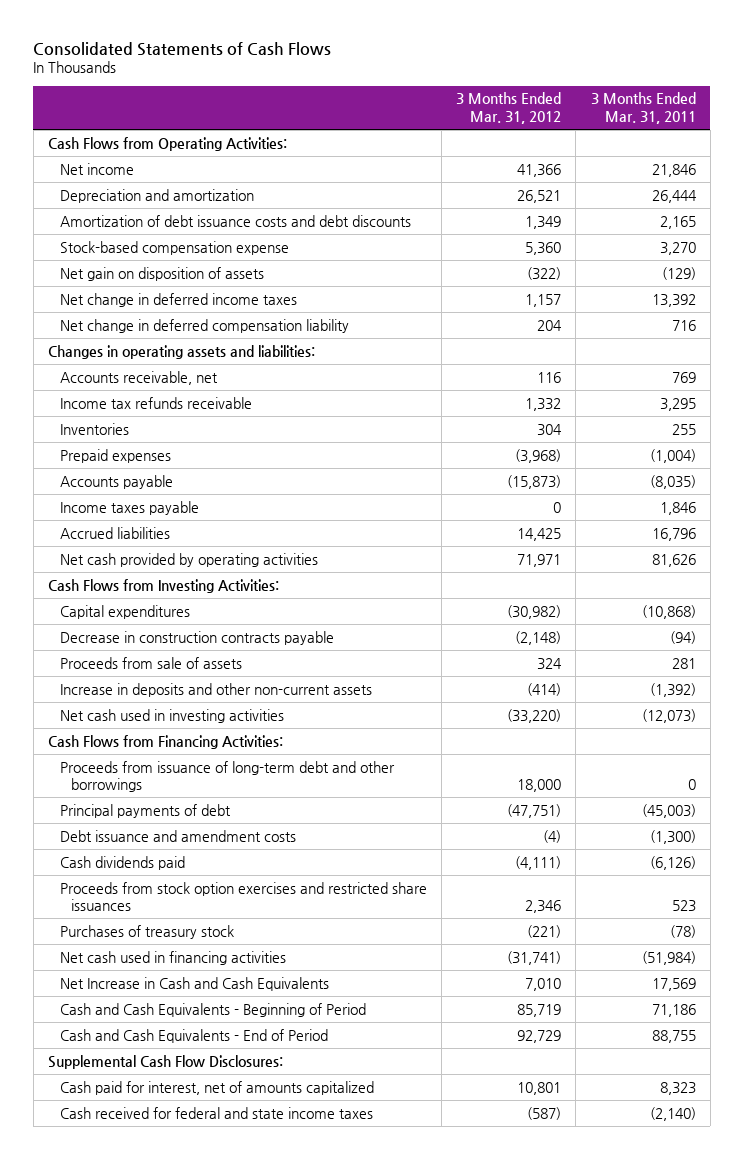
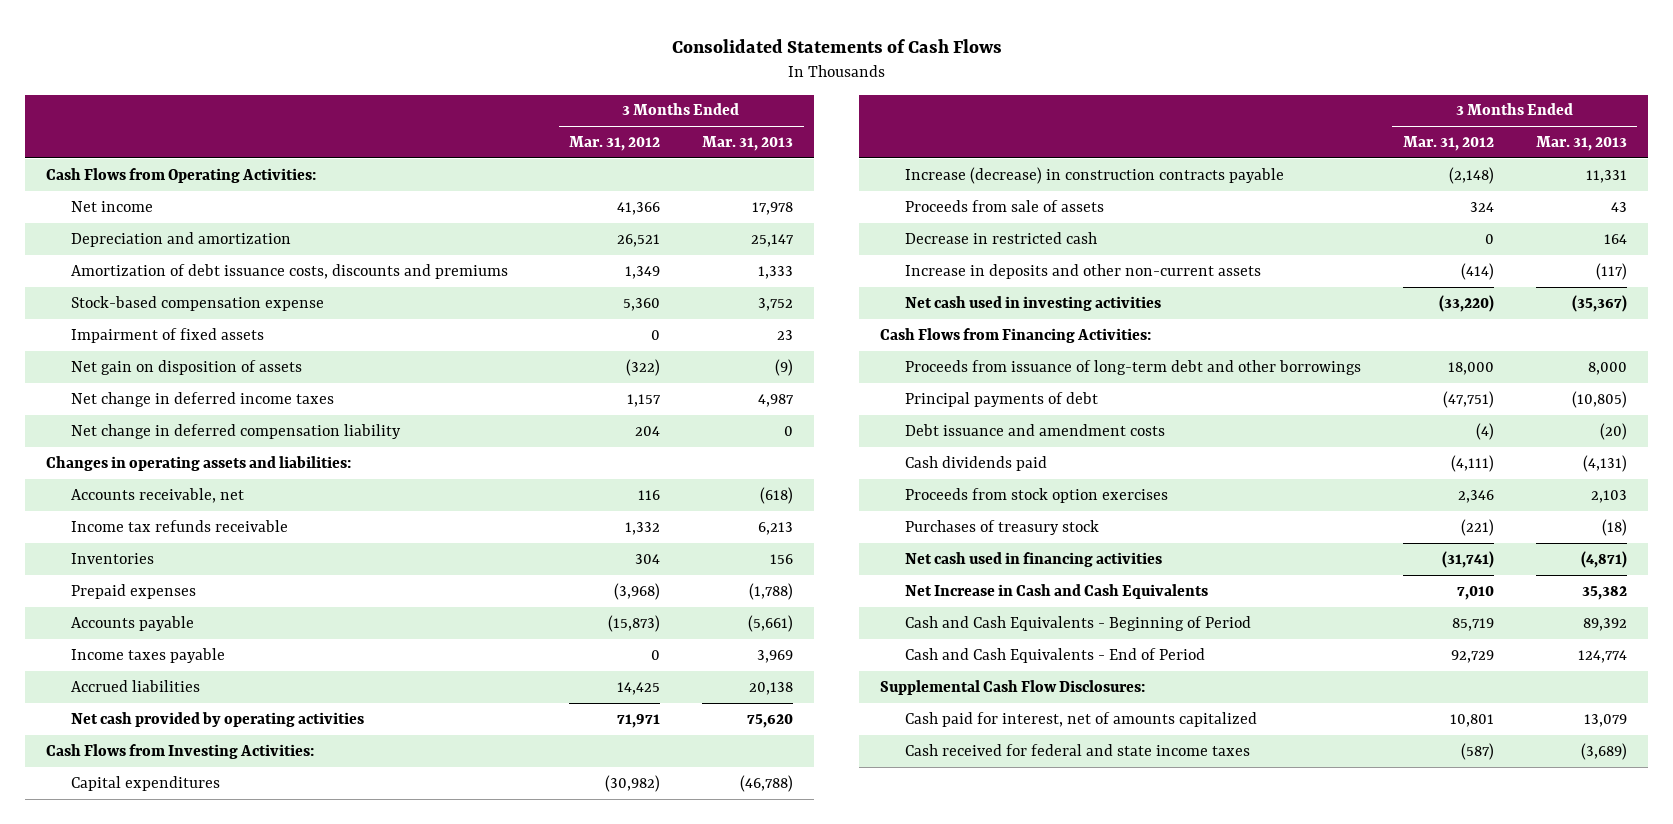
[590,92,696,124] 3 Months Ended Mar. 31, 2011 -> none
none -> [702,135,794,151] Mar. 31, 2013
[59,214,411,227] Amortization of debt issuance costs and debt discounts -> [71,263,509,279] Amortization of debt issuance costs, discounts and premiums
none -> [71,327,265,343] Impairment of fixed assets
[59,630,334,645] Decrease in construction contracts payable -> [904,166,1284,184] Increase (decrease) in construction contracts payable
none -> [904,231,1097,244] Decrease in restricted cash
[59,881,427,912] Proceeds from stock option exercises and restricted share issuances -> [904,487,1168,503] Proceeds from stock option exercises

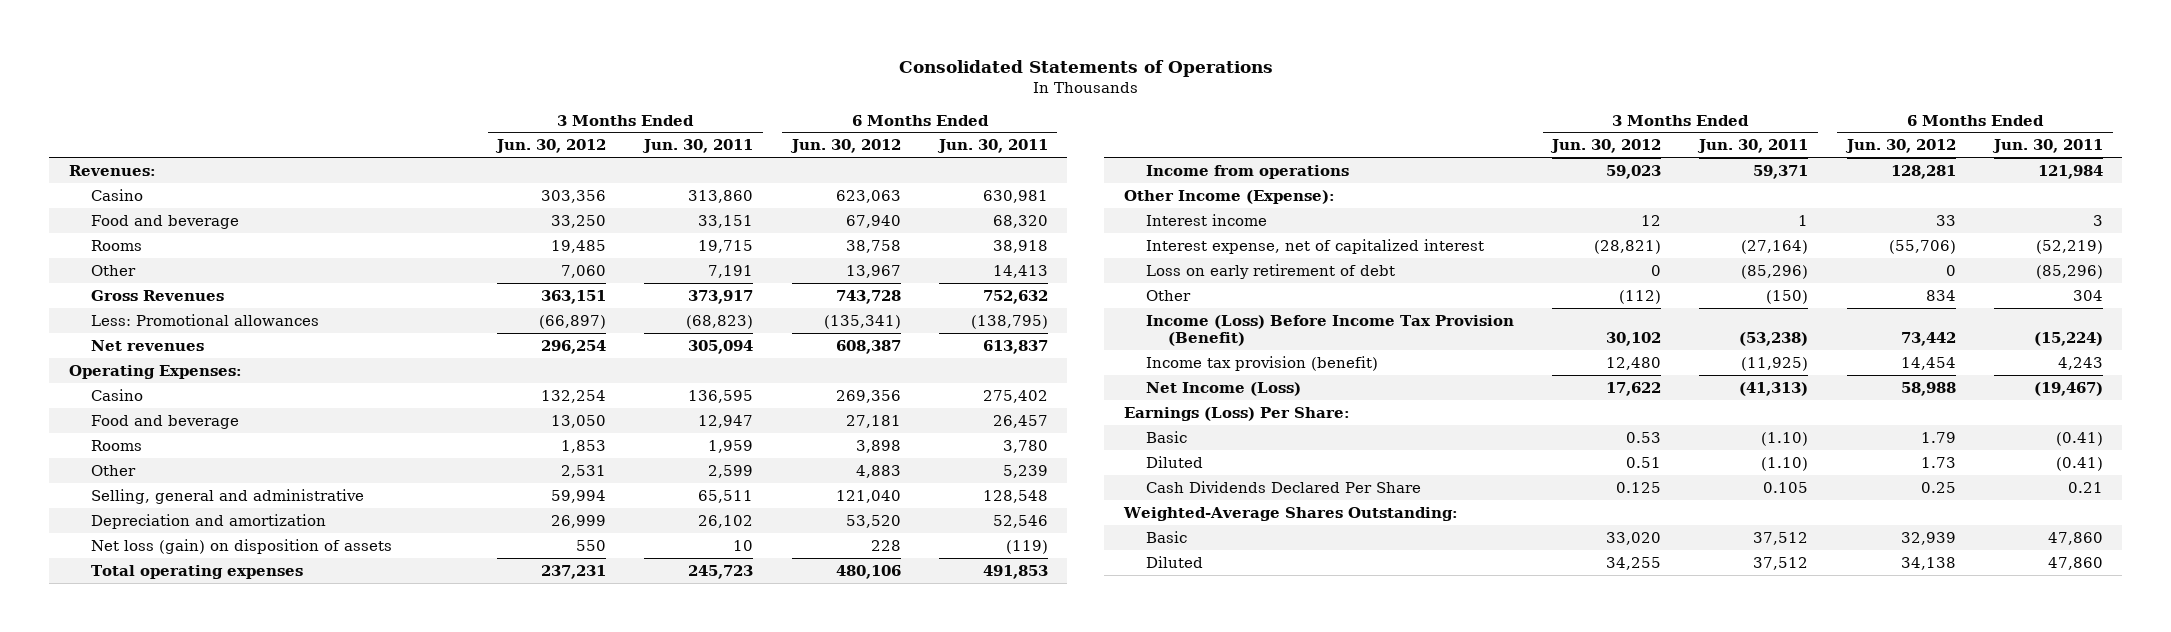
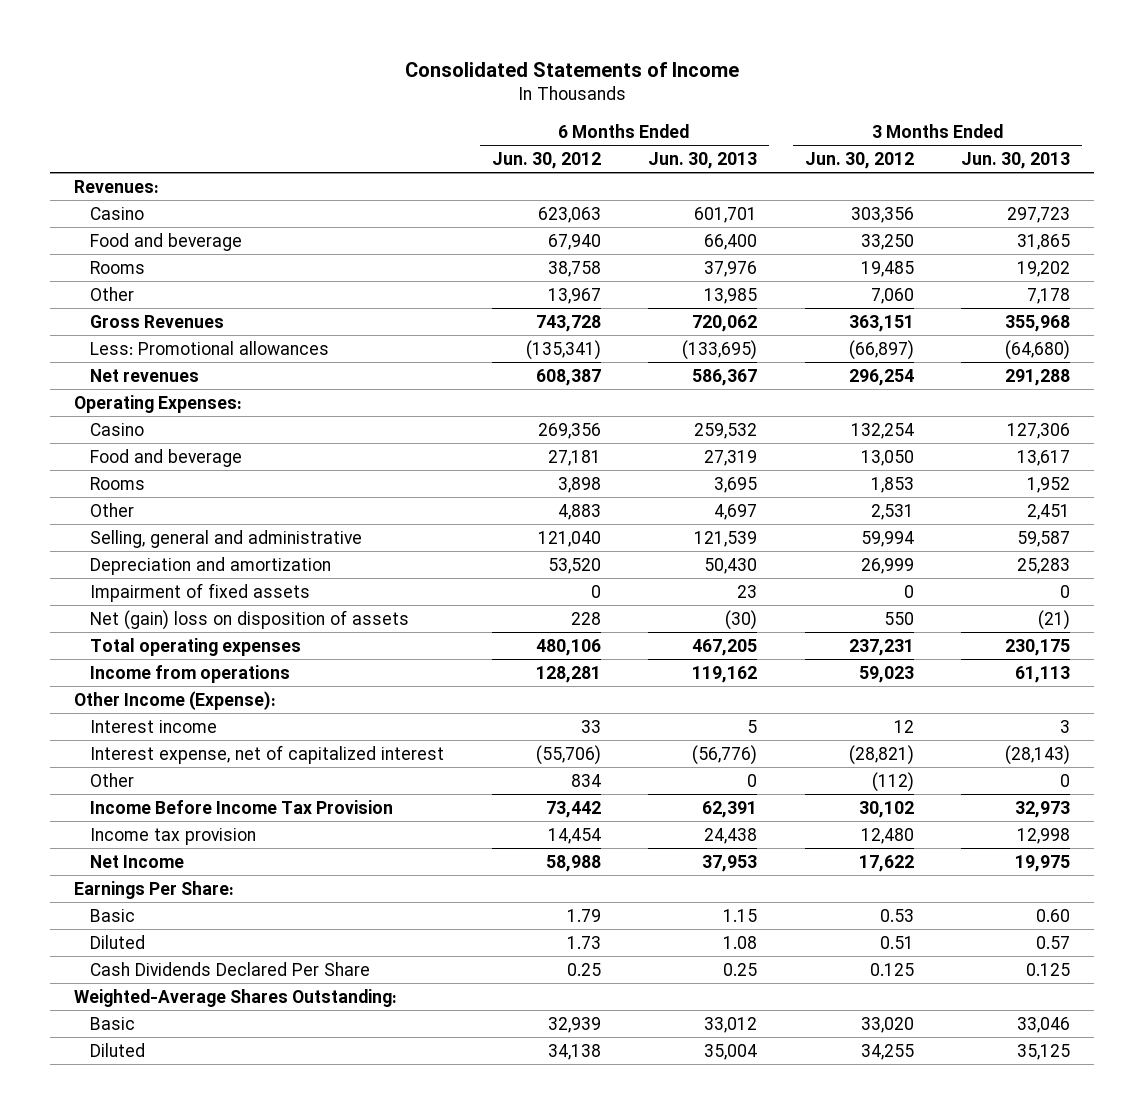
[898,59,1273,77] Consolidated Statements of Operations -> [405,61,740,77] Consolidated Statements of Income
[642,139,754,154] Jun. 30, 2011 -> none
[936,139,1048,154] Jun. 30, 2011 -> none
none -> [648,151,758,169] Jun. 30, 2013
none -> [961,151,1071,169] Jun. 30, 2013
none -> [89,582,310,602] Impairment of fixed assets
[90,538,392,554] Net loss (gain) on disposition of assets -> [89,609,409,630] Net (gain) loss on disposition of assets
[1145,263,1395,279] Loss on early retirement of debt -> none
[1145,314,1514,347] Income (Loss) Before Income Tax Provision (Benefit) -> [89,799,393,814] Income Before Income Tax Provision
[1145,355,1378,371] Income tax provision (benefit) -> [89,827,256,845] Income tax provision
[1145,381,1301,396] Net Income (Loss) -> [89,854,184,868] Net Income
[1123,406,1350,421] Earnings (Loss) Per Share: -> [73,880,234,899] Earnings Per Share:

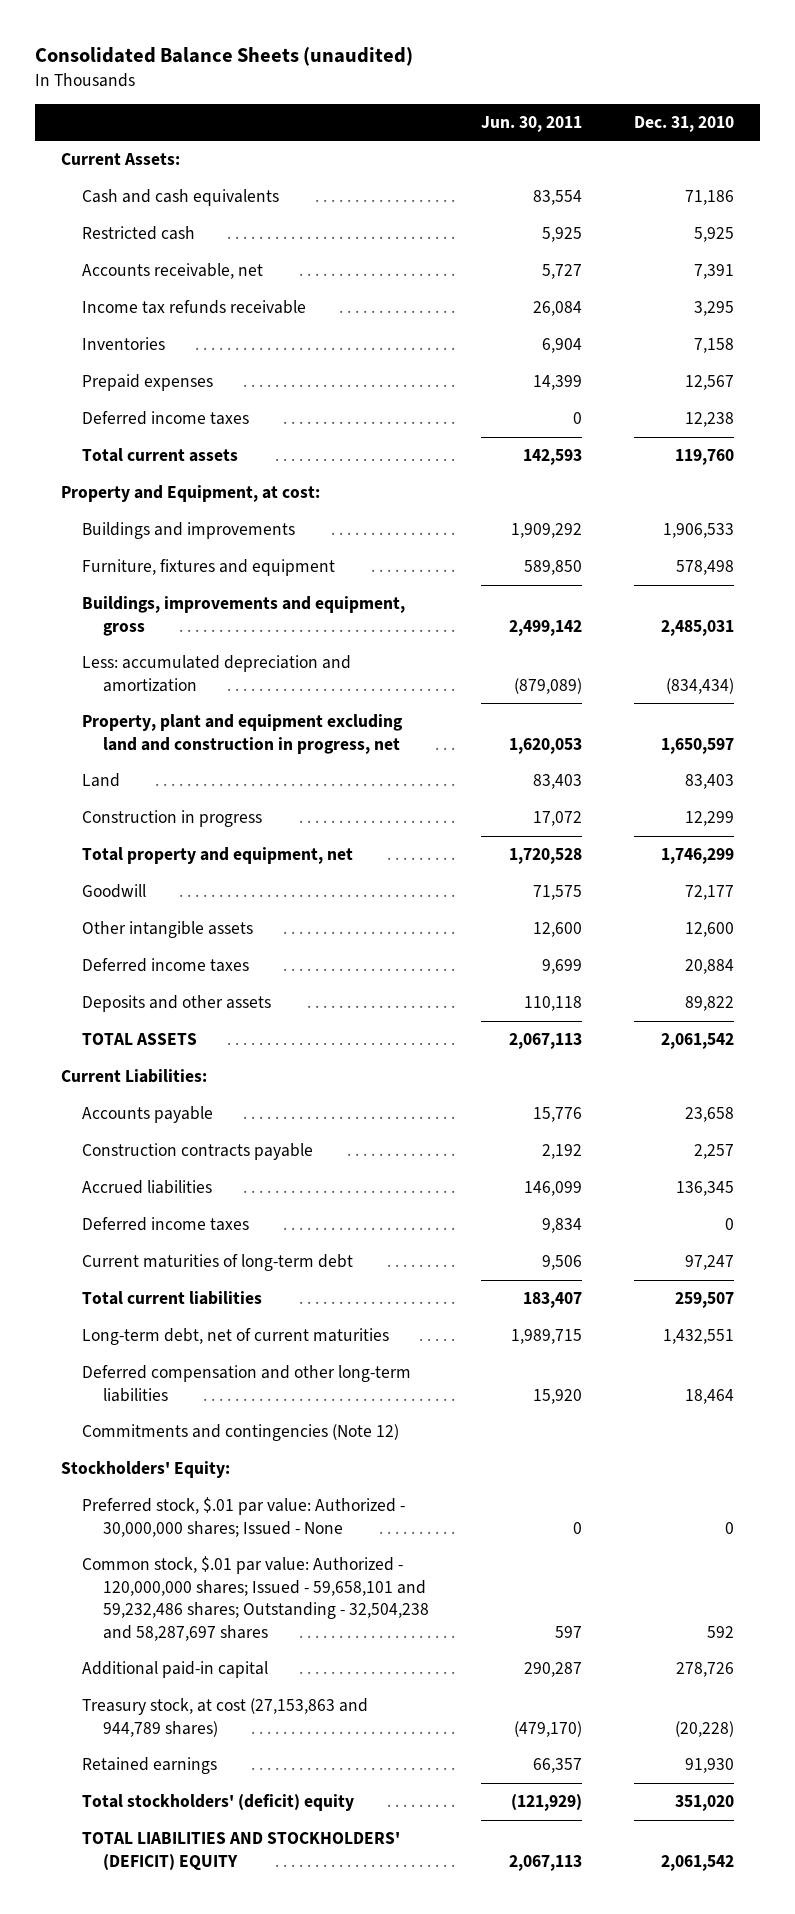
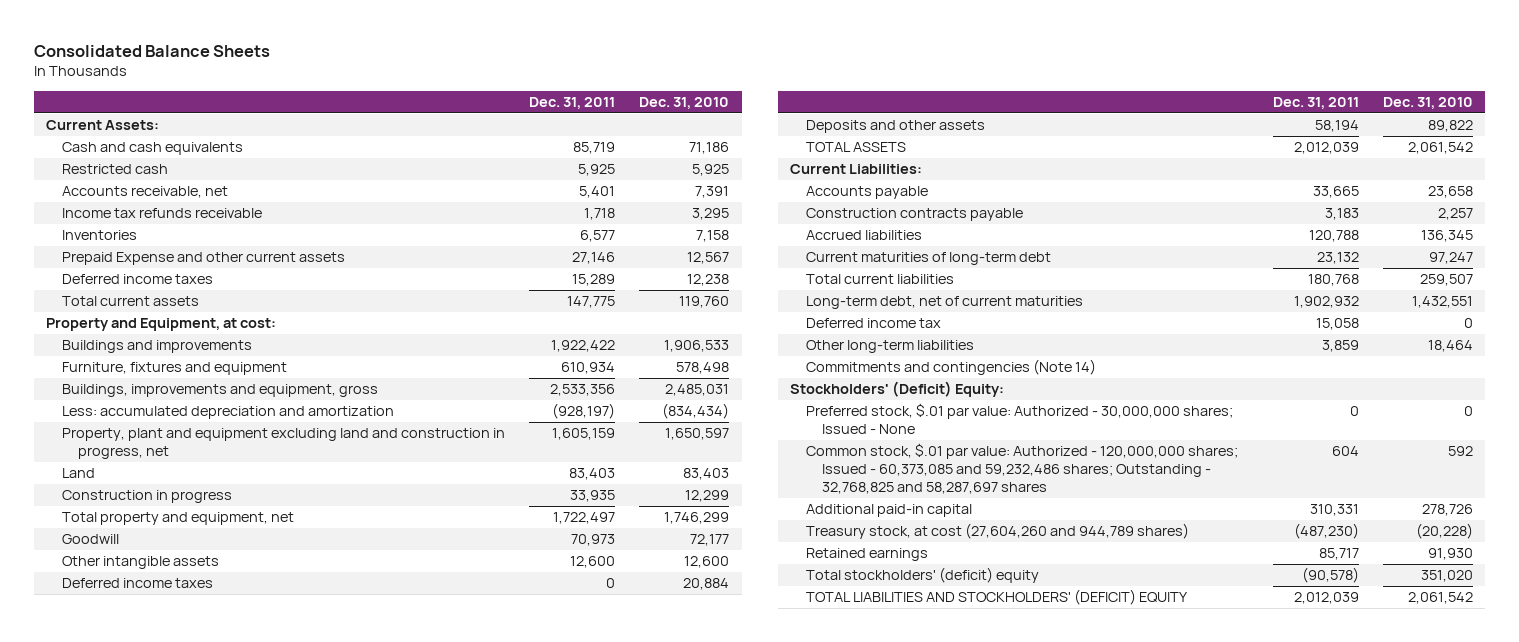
[34,47,413,67] Consolidated Balance Sheets (unaudited) -> [34,44,271,57] Consolidated Balance Sheets
[481,115,583,132] Jun. 30, 2011 -> none
none -> [529,97,616,110] Dec. 31, 2011
[81,374,213,392] Prepaid expenses -> [62,252,346,266] Prepaid Expense and other current assets
[81,1217,249,1232] Deferred income taxes -> none
none -> [805,318,941,329] Deferred income tax
[81,1365,411,1402] Deferred compensation and other long-term liabilities -> [805,340,974,354] Other long-term liabilities
[81,1424,399,1442] Commitments and contingencies (Note 12) -> [805,359,1096,376] Commitments and contingencies (Note 14)
[60,1461,230,1479] Stockholders' Equity: -> [789,381,1004,398] Stockholders' (Deficit) Equity:
[81,1556,430,1642] Common stock, $.01 par value: Authorized - 120,000,000 shares; Issued - 59,658,101 and 59,232,486 shares; Outstanding - 32,504,238 and 58,287,697 shares -> [805,443,1238,495] Common stock, $.01 par value: Authorized - 120,000,000 shares; Issued - 60,373,085 and 59,232,486 shares; Outstanding - 32,768,825 and 58,287,697 shares
[81,1698,368,1737] Treasury stock, at cost (27,153,863 and 944,789 shares) -> [805,523,1189,540] Treasury stock, at cost (27,604,260 and 944,789 shares)

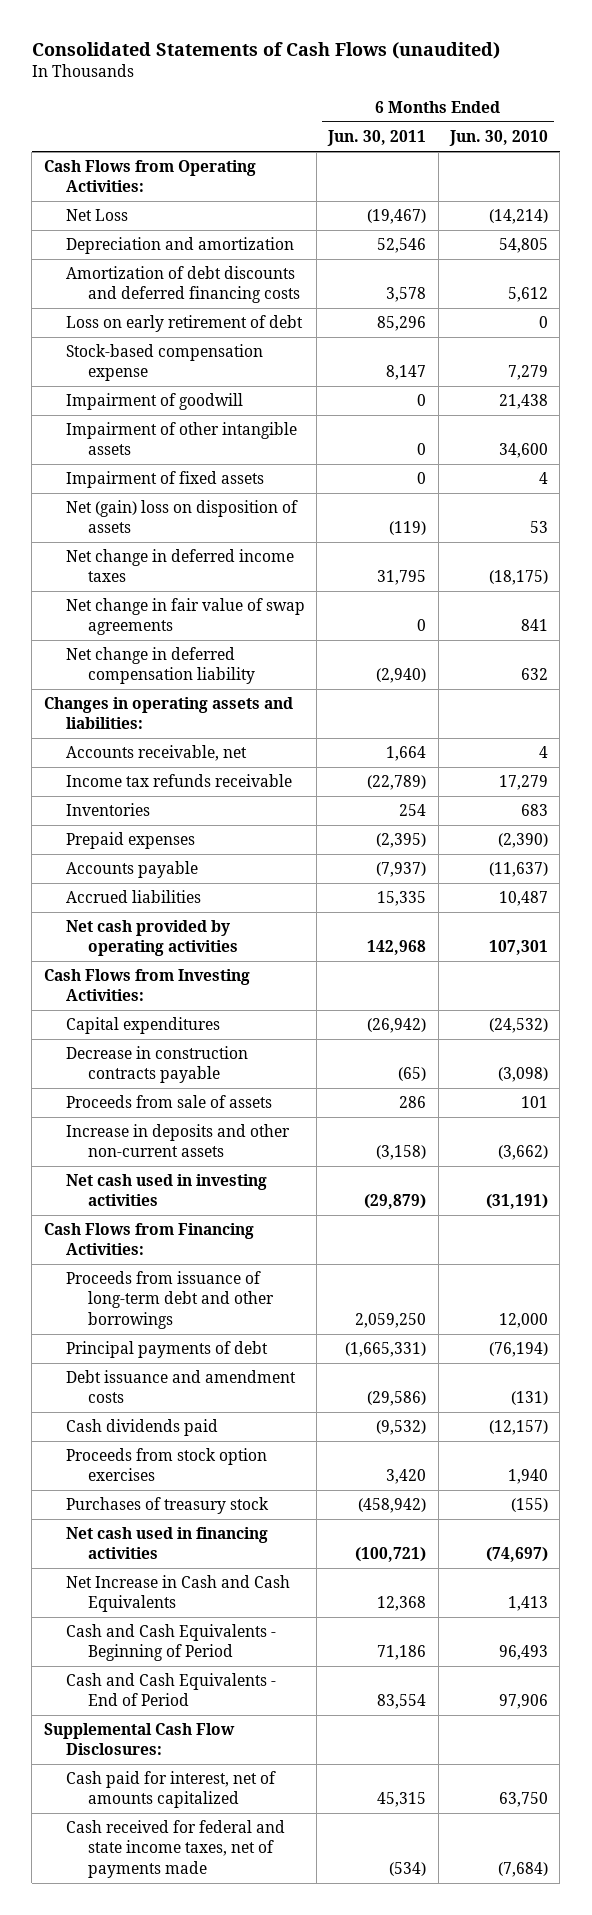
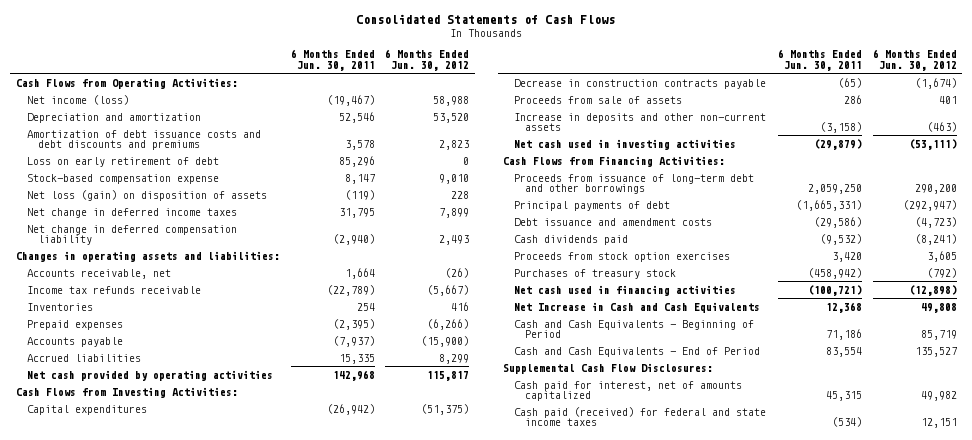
[31,42,500,60] Consolidated Statements of Cash Flows (unaudited) -> [356,14,616,25] Consolidated Statements of Cash Flows
[448,130,548,147] Jun. 30, 2010 -> none
none -> [385,49,470,71] 6 Months Ended Jun. 30, 2012
[65,209,128,222] Net Loss -> [26,94,129,105] Net income (loss)
[65,266,300,304] Amortization of debt discounts and deferred financing costs -> [26,129,261,151] Amortization of debt issuance costs and debt discounts and premiums
[65,393,243,411] Impairment of goodwill -> none
[65,422,297,456] Impairment of other intangible assets -> none
[65,471,264,489] Impairment of fixed assets -> none
[65,500,298,534] Net (gain) loss on disposition of assets -> [26,189,267,201] Net loss (gain) on disposition of assets
[65,598,305,636] Net change in fair value of swap agreements -> none
[65,1820,285,1878] Cash received for federal and state income taxes, net of payments made -> [513,406,766,427] Cash paid (received) for federal and state income taxes

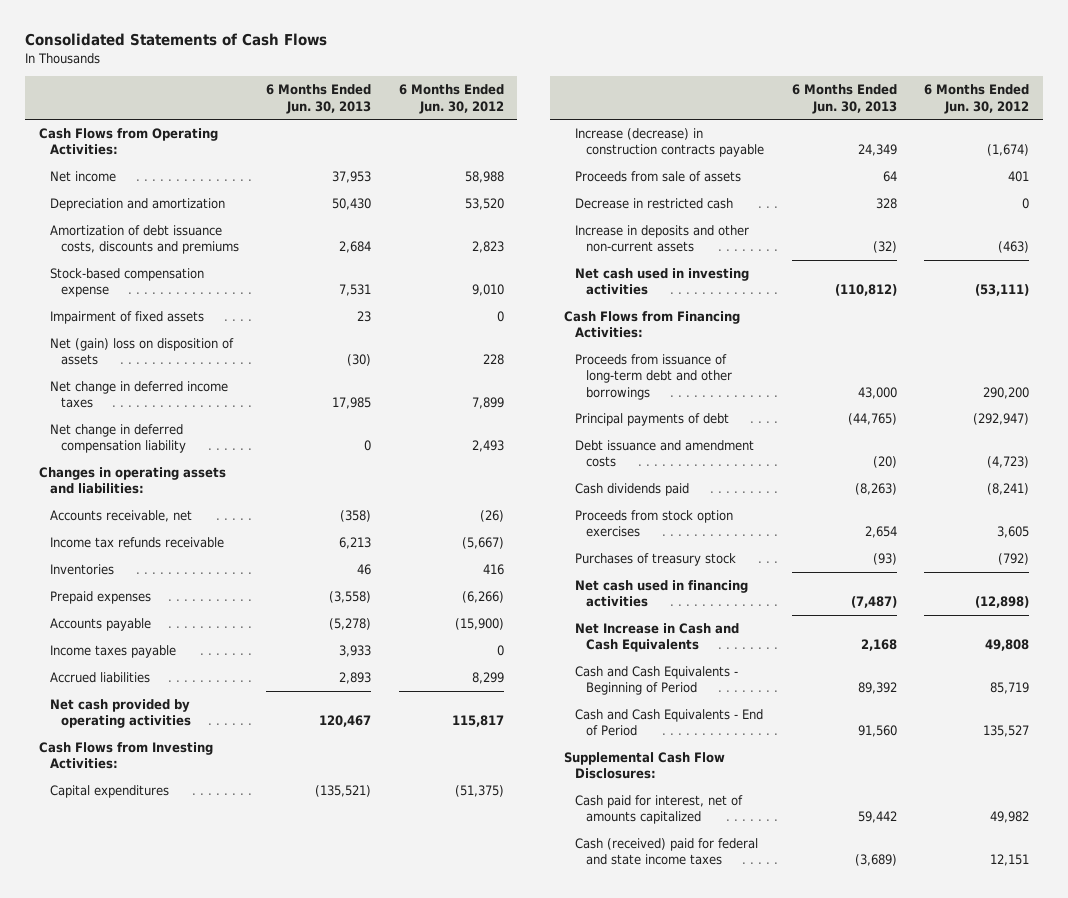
[290,49,375,71] 6 Months Ended Jun. 30, 2011 -> none
none -> [266,84,372,114] 6 Months Ended Jun. 30, 2013
[26,94,129,105] Net income (loss) -> [49,171,116,183] Net income
[26,156,219,167] Loss on early retirement of debt -> none
[26,129,261,151] Amortization of debt issuance costs and debt discounts and premiums -> [49,225,239,255] Amortization of debt issuance costs, discounts and premiums
none -> [49,311,204,325] Impairment of fixed assets
[26,189,267,201] Net loss (gain) on disposition of assets -> [49,338,234,366] Net (gain) loss on disposition of assets
none -> [49,645,176,659] Income taxes payable
[513,78,766,89] Decrease in construction contracts payable -> [575,128,765,158] Increase (decrease) in construction contracts payable
none -> [575,198,734,210] Decrease in restricted cash
[513,406,766,427] Cash paid (received) for federal and state income taxes -> [575,838,759,866] Cash (received) paid for federal and state income taxes

